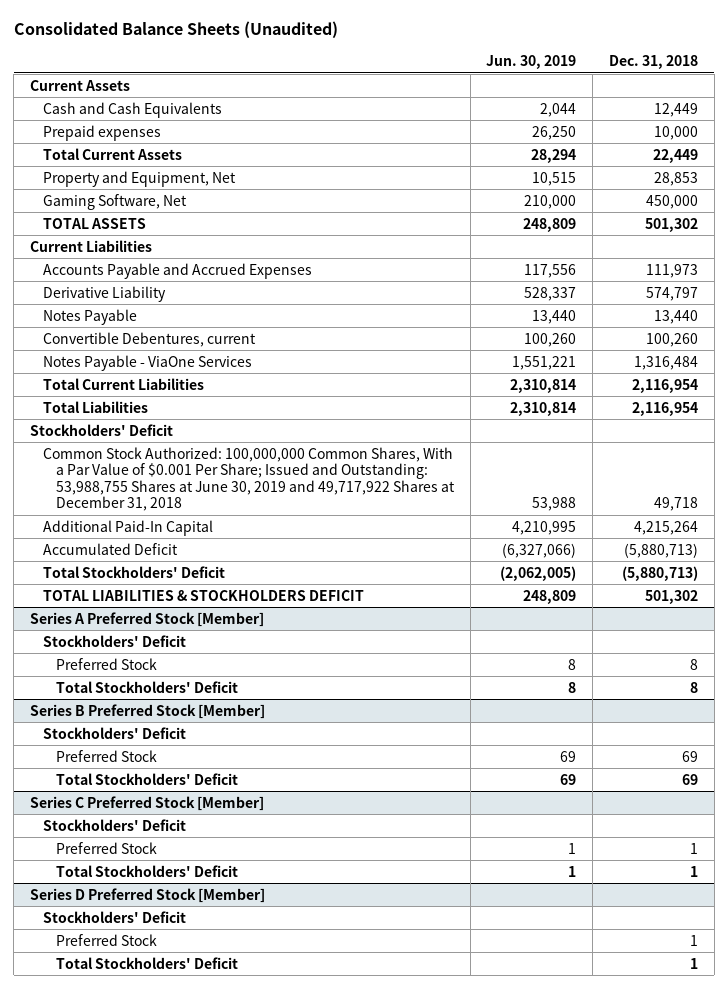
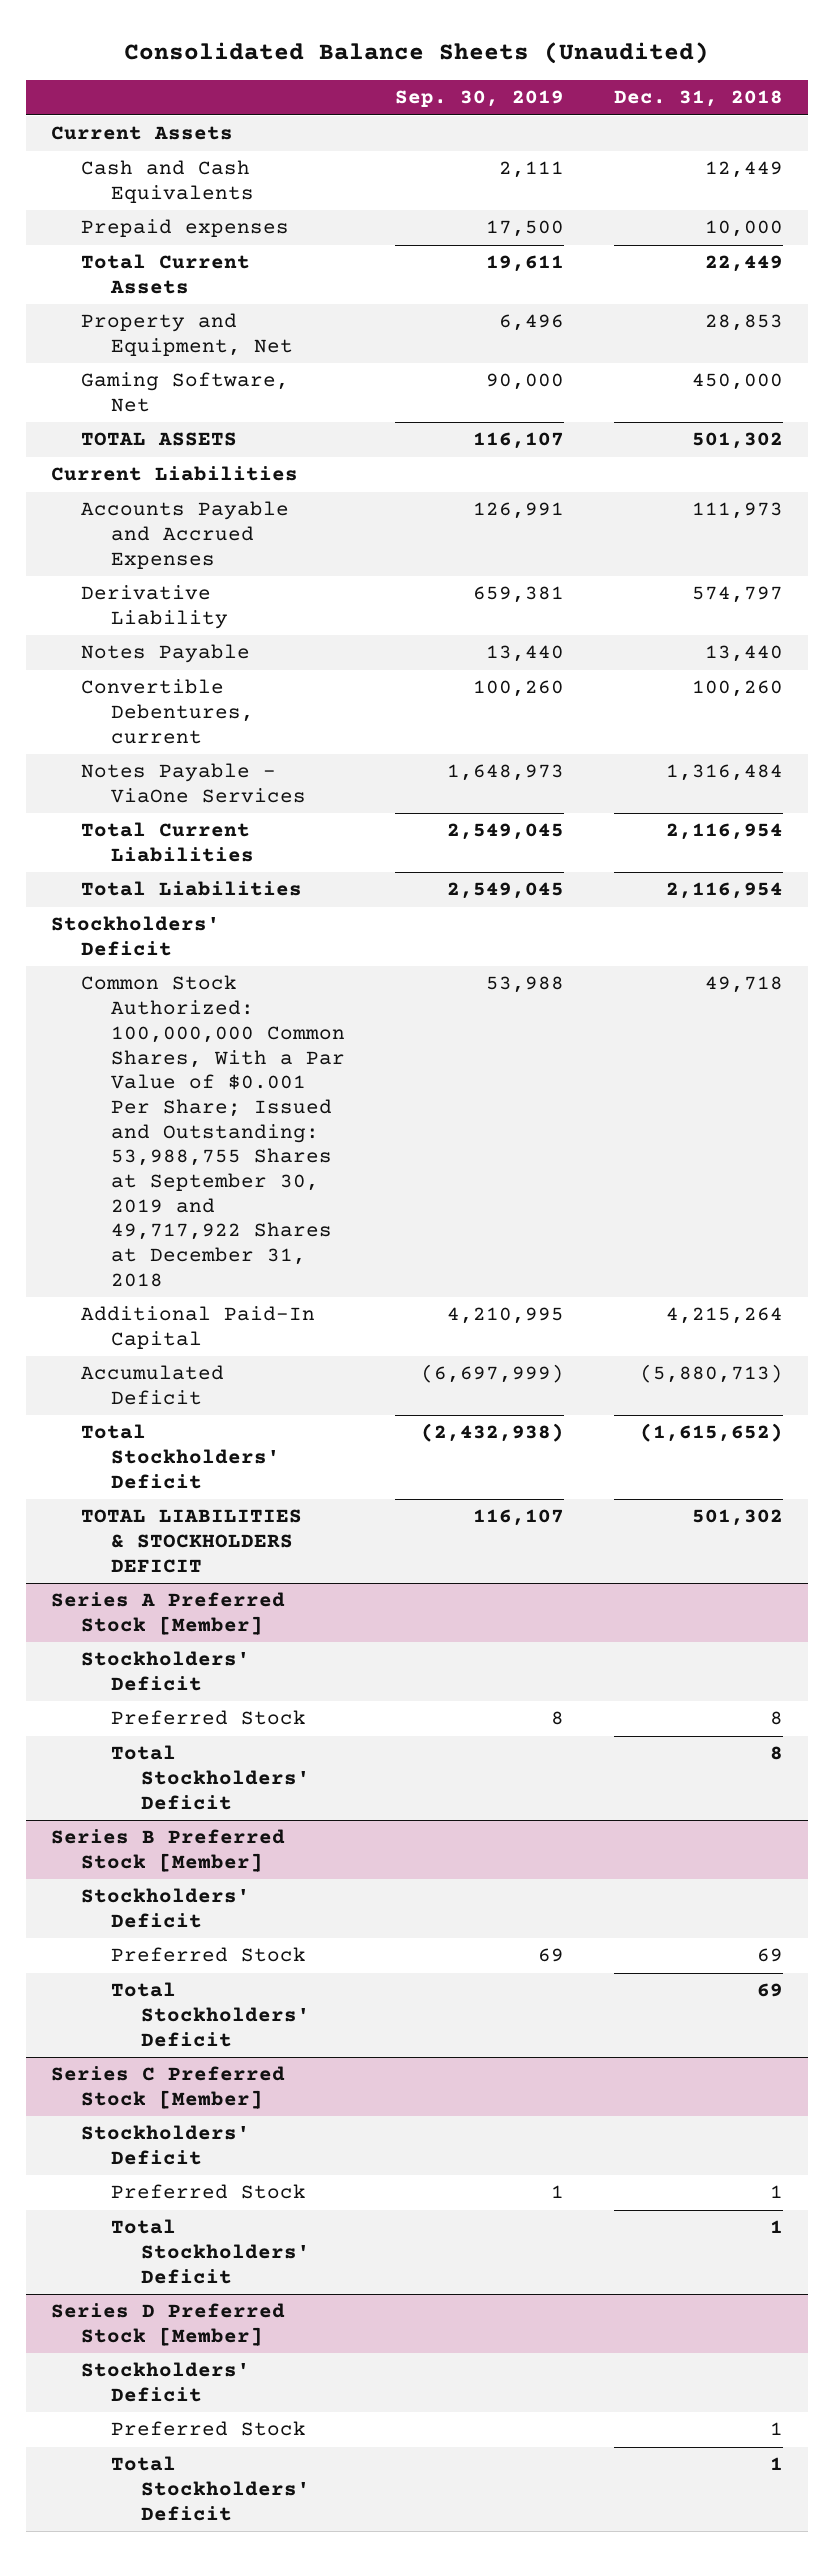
[486,55,577,70] Jun. 30, 2019 -> none
none -> [394,90,564,108] Sep. 30, 2019
[42,446,455,512] Common Stock Authorized: 100,000,000 Common Shares, With a Par Value of $0.001 Per Share; Issued and Outstanding: 53,988,755 Shares at June 30, 2019 and 49,717,922 Shares at December 31, 2018 -> [80,975,346,1287] Common Stock Authorized: 100,000,000 Common Shares, With a Par Value of $0.001 Per Share; Issued and Outstanding: 53,988,755 Shares at September 30, 2019 and 49,717,922 Shares at December 31, 2018
[622,565,699,581] (5,880,713) -> [639,1423,783,1443] (1,615,652)

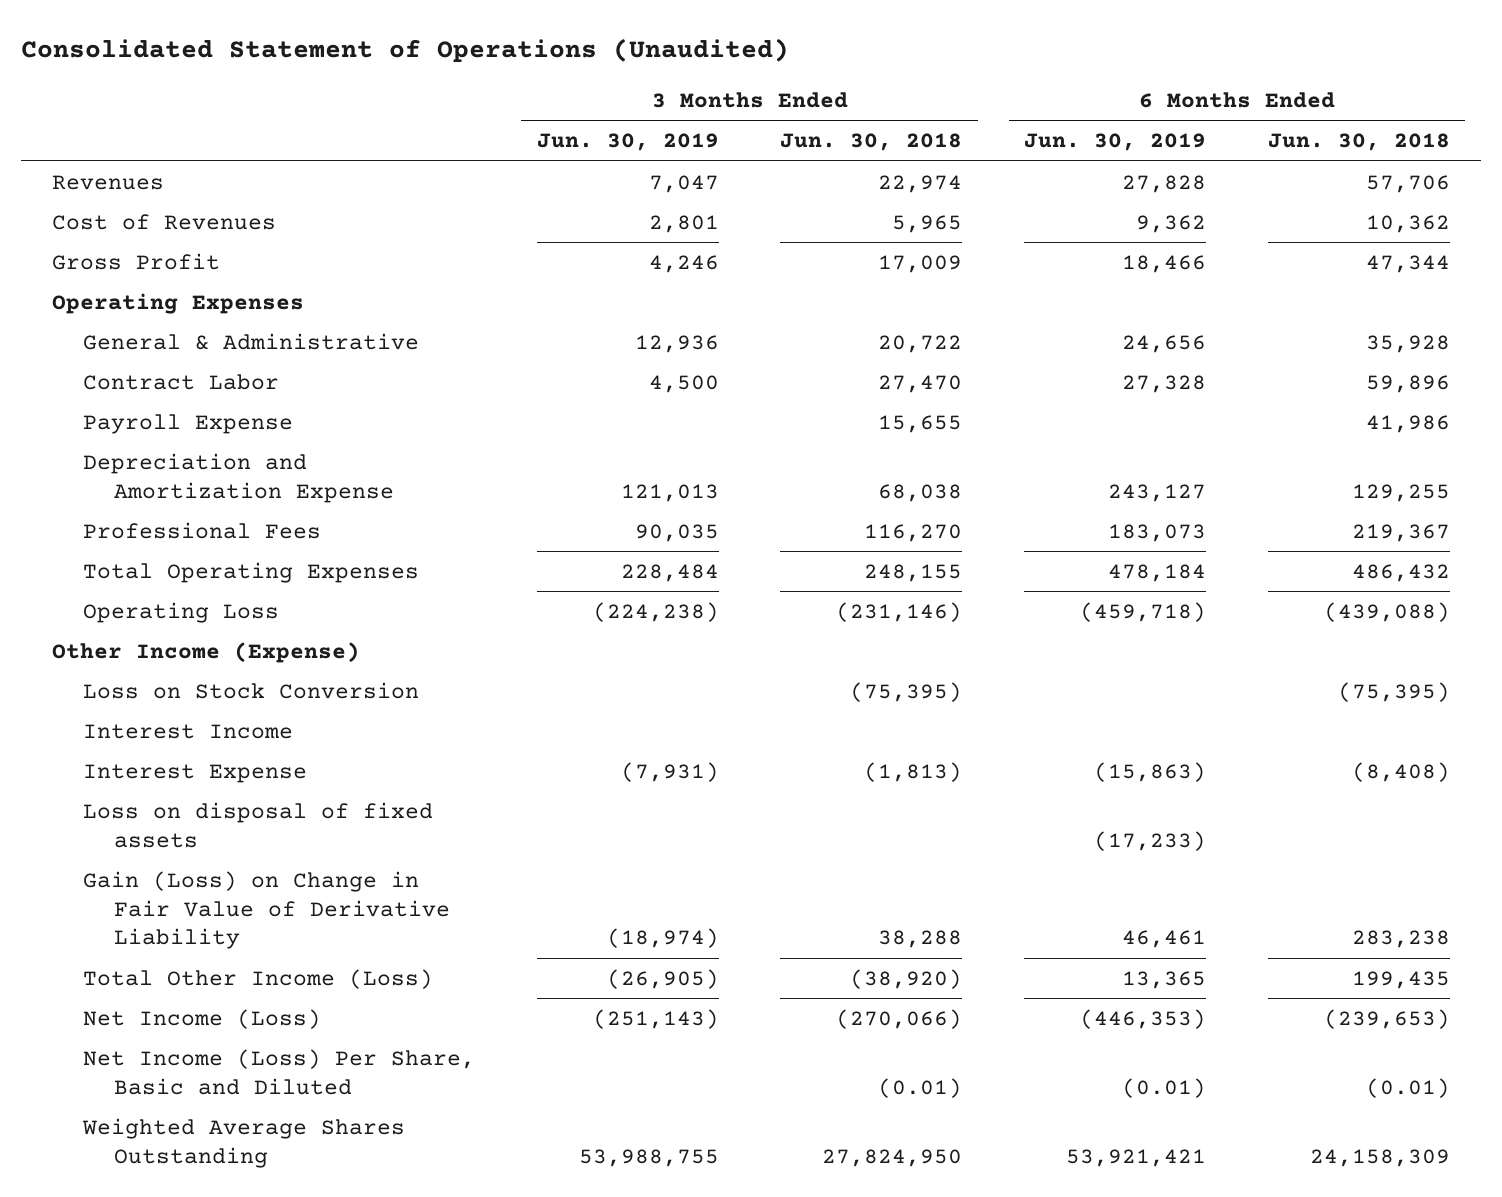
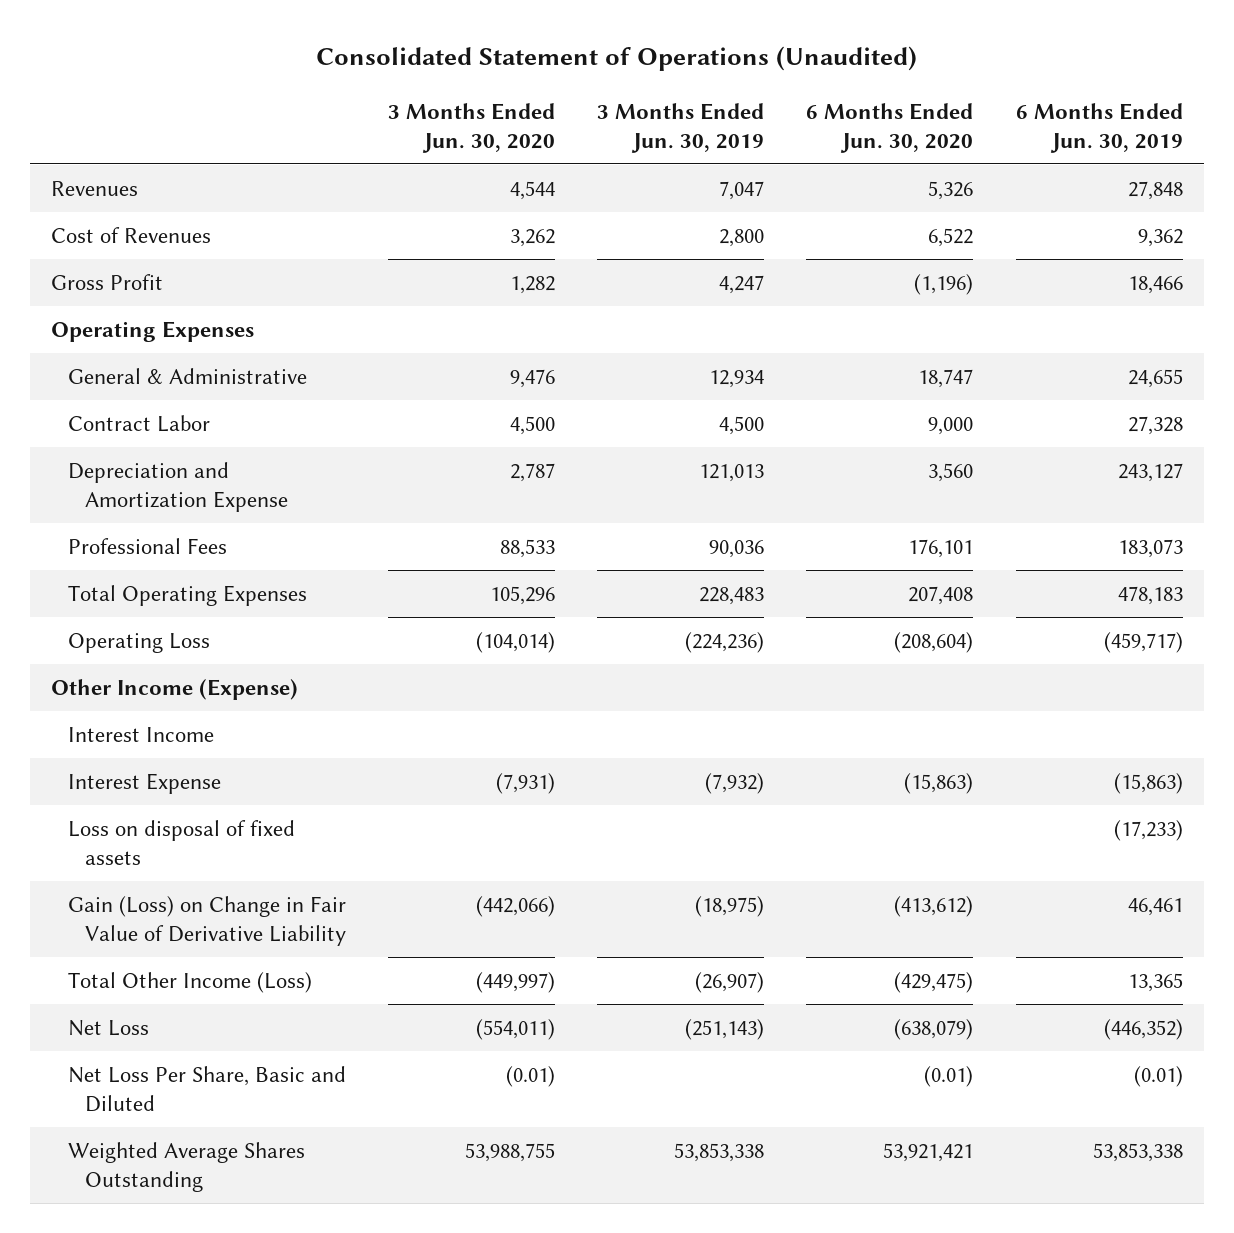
[780,133,963,152] Jun. 30, 2018 -> none
[1267,133,1450,152] Jun. 30, 2018 -> none
none -> [388,102,556,153] 3 Months Ended Jun. 30, 2020
none -> [806,102,974,153] 6 Months Ended Jun. 30, 2020
[1122,174,1207,193] 27,828 -> [1127,180,1183,200] 27,848
[648,214,719,233] 2,801 -> [719,228,765,247] 2,800
[648,254,719,273] 4,246 -> [719,274,765,294] 4,247
[634,334,719,353] 12,936 -> [709,369,765,388] 12,934
[1122,334,1207,353] 24,656 -> [1127,368,1183,388] 24,655
[83,413,294,434] Payroll Expense -> none
[634,523,719,542] 90,035 -> [709,539,765,558] 90,036
[620,563,719,582] 228,484 -> [699,586,765,605] 228,483
[1108,563,1207,582] 478,184 -> [1117,585,1183,605] 478,183
[592,601,719,622] (224,238) -> [685,631,765,653] (224,236)
[1080,601,1207,622] (459,718) -> [1103,631,1183,653] (459,717)
[83,681,420,699] Loss on Stock Conversion -> none
[620,761,719,782] (7,931) -> [705,772,765,794] (7,932)
[606,928,719,949] (18,974) -> [695,895,765,917] (18,975)
[606,968,719,989] (26,905) -> [695,971,765,993] (26,907)
[83,1008,322,1029] Net Income (Loss) -> [68,1019,150,1036] Net Loss
[1080,1008,1207,1029] (446,353) -> [1103,1018,1183,1040] (446,352)
[83,1048,476,1095] Net Income (Loss) Per Share, Basic and Diluted -> [68,1065,347,1112] Net Loss Per Share, Basic and Diluted
[578,1148,719,1167] 53,988,755 -> [674,1142,765,1162] 53,853,338
[1066,1148,1207,1167] 53,921,421 -> [1092,1142,1183,1162] 53,853,338

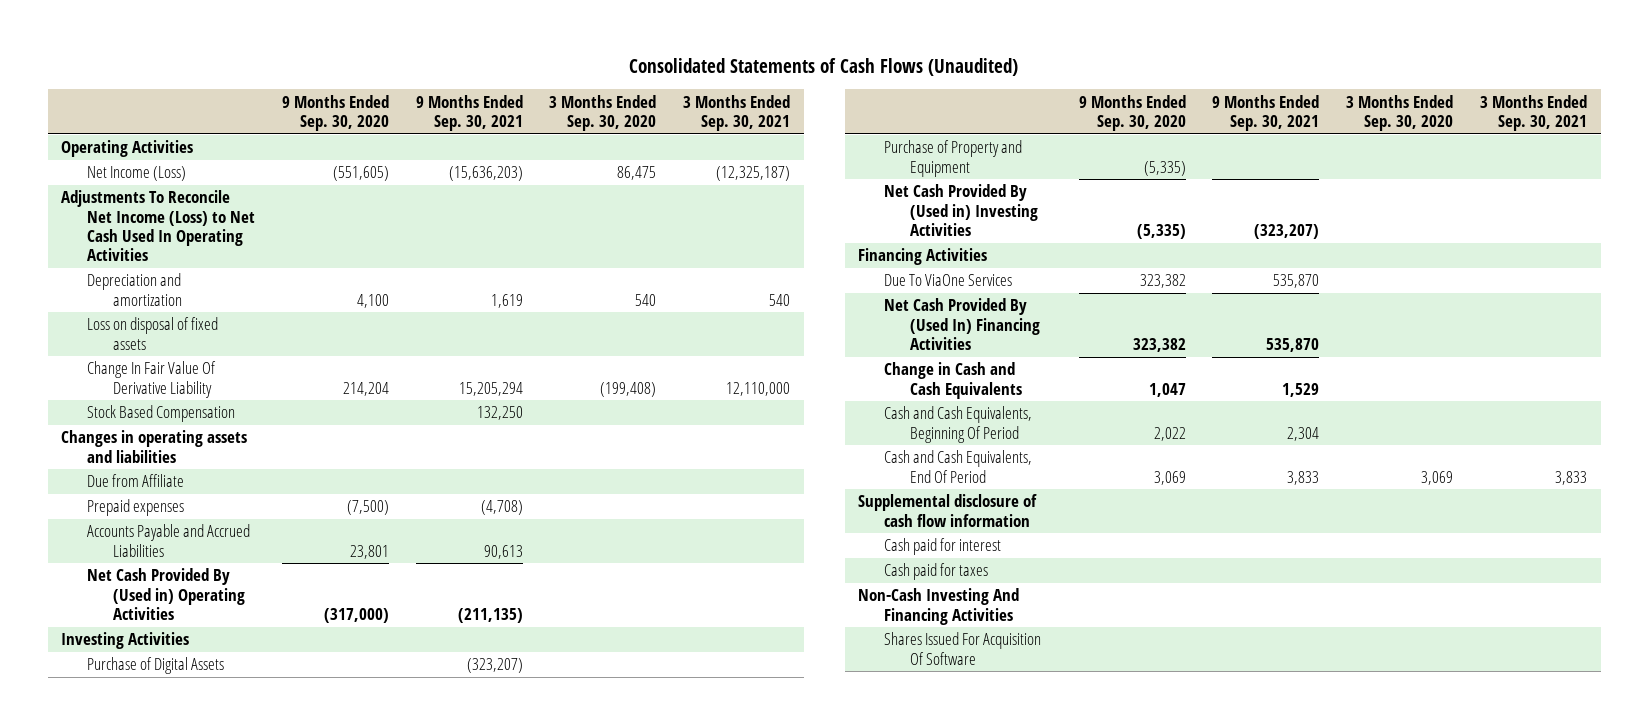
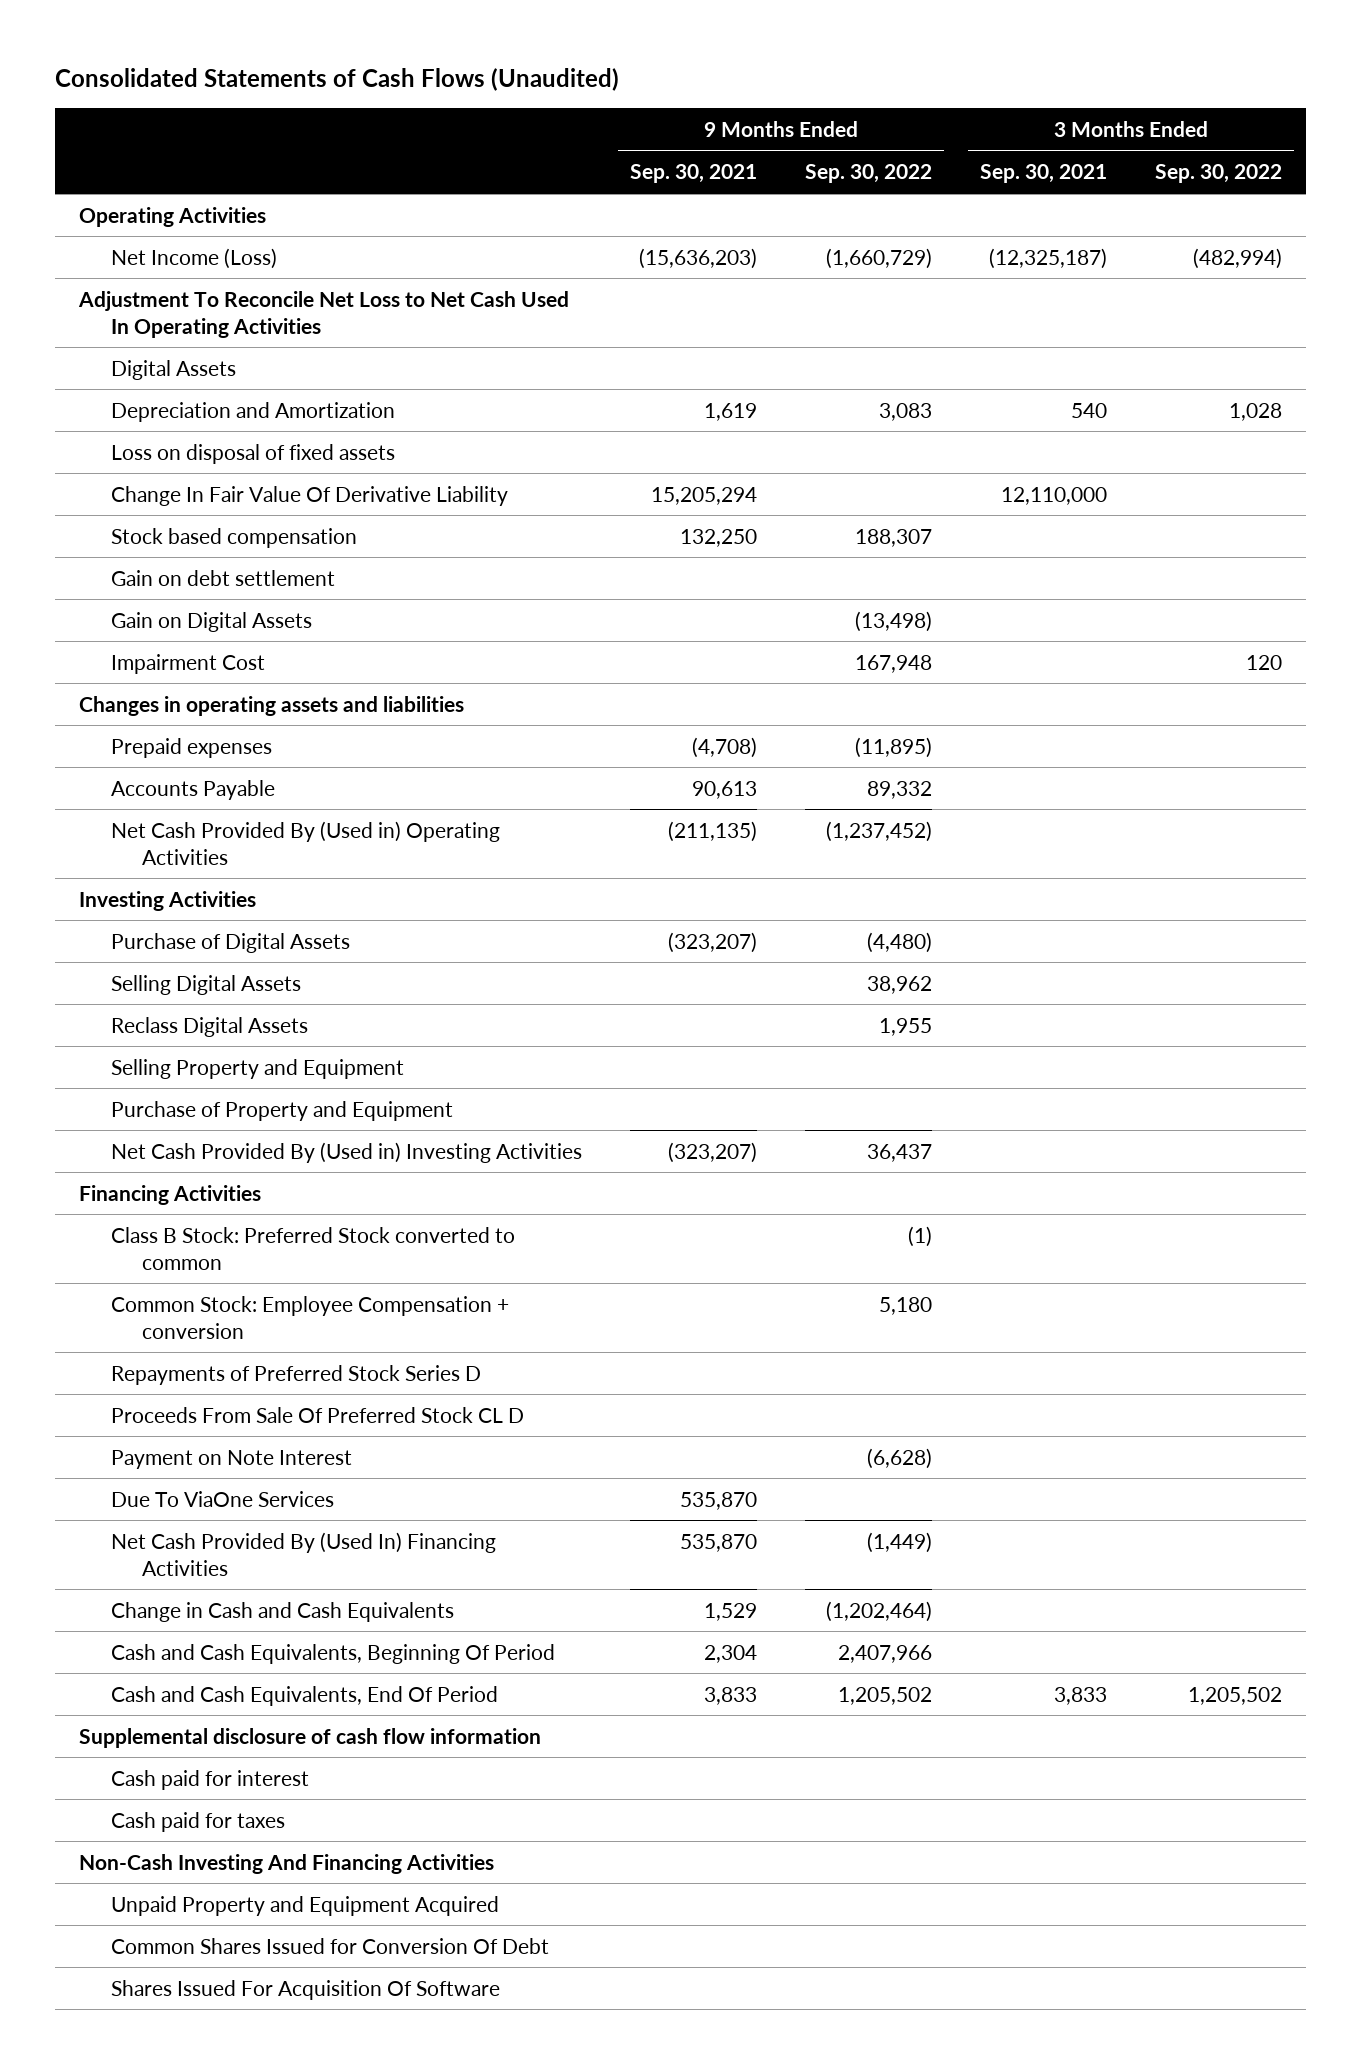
[281,94,389,131] 9 Months Ended Sep. 30, 2020 -> none
[549,94,657,131] 3 Months Ended Sep. 30, 2020 -> none
none -> [804,164,932,184] Sep. 30, 2022
none -> [1155,164,1283,184] Sep. 30, 2022
[61,190,255,261] Adjustments To Reconcile Net Income (Loss) to Net Cash Used In Operating Activities -> [78,290,570,338] Adjustment To Reconcile Net Loss to Net Cash Used In Operating Activities
none -> [110,359,236,380] Digital Assets
[86,273,182,306] Depreciation and amortization -> [110,401,395,422] Depreciation and Amortization
[86,405,235,423] Stock Based Compensation -> [110,527,357,548] Stock based compensation
none -> [110,569,335,586] Gain on debt settlement
none -> [110,611,312,632] Gain on Digital Assets
none -> [110,653,265,674] Impairment Cost
[86,474,184,488] Due from Affiliate -> none
[86,524,250,557] Accounts Payable and Accrued Liabilities -> [110,779,275,800] Accounts Payable
none -> [110,974,301,995] Selling Digital Assets
none -> [110,1016,308,1037] Reclass Digital Assets
none -> [110,1058,404,1079] Selling Property and Equipment
none -> [110,1226,515,1270] Class B Stock: Preferred Stock converted to common
none -> [110,1295,509,1339] Common Stock: Employee Compensation + conversion
none -> [110,1364,481,1385] Repayments of Preferred Stock Series D
none -> [110,1406,524,1423] Proceeds From Sale Of Preferred Stock CL D
none -> [110,1449,352,1469] Payment on Note Interest
none -> [110,1895,499,1916] Unpaid Property and Equipment Acquired
none -> [110,1937,549,1954] Common Shares Issued for Conversion Of Debt

